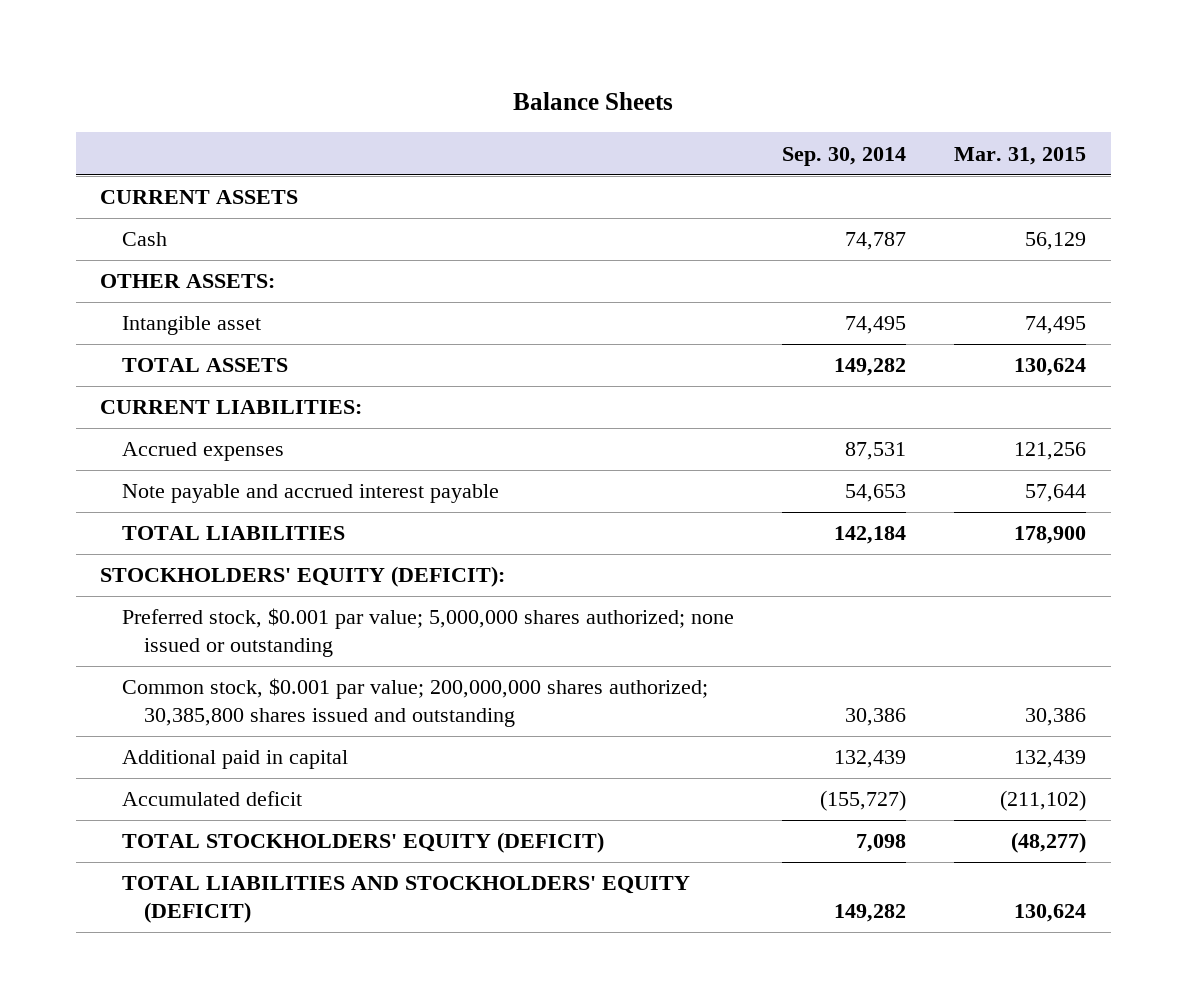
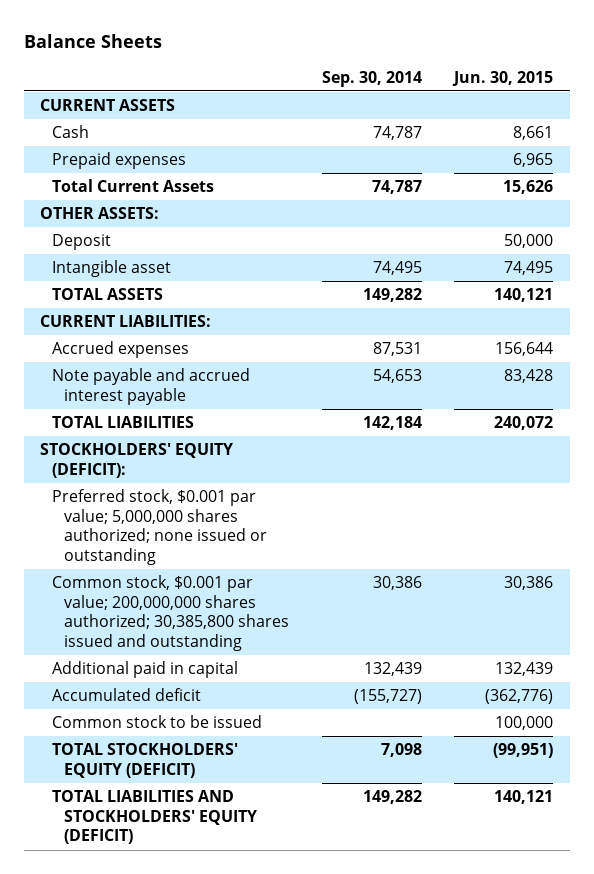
[954,146,1087,165] Mar. 31, 2015 -> none
none -> [452,70,554,86] Jun. 30, 2015
none -> [52,152,187,170] Prepaid expenses
none -> [52,179,215,193] Total Current Assets
none -> [52,234,112,251] Deposit
none -> [52,715,263,729] Common stock to be issued

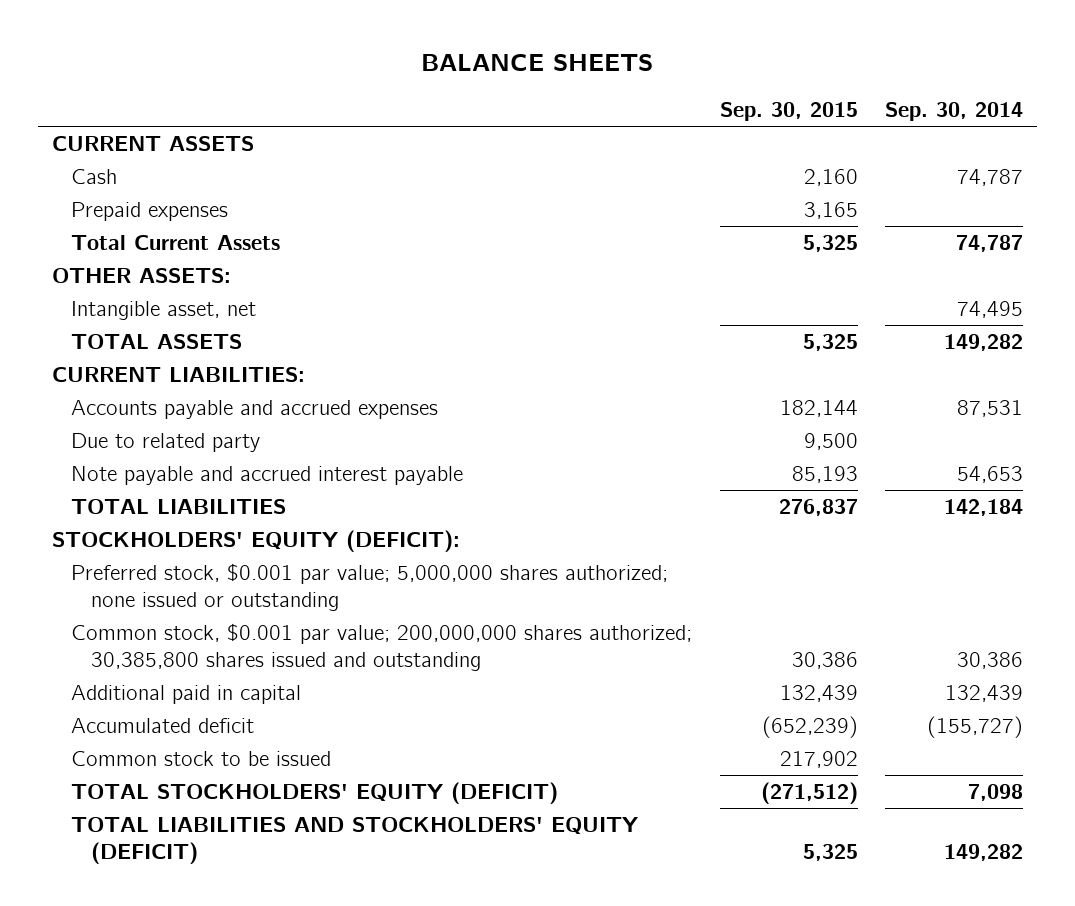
[24,34,163,49] Balance Sheets -> [421,54,654,72] BALANCE SHEETS
[452,70,554,86] Jun. 30, 2015 -> none
none -> [719,102,858,122] Sep. 30, 2015
[52,234,112,251] Deposit -> none
[52,260,172,278] Intangible asset -> [71,301,257,321] Intangible asset, net
[52,341,190,359] Accrued expenses -> [71,400,439,420] Accounts payable and accrued expenses
none -> [71,433,261,453] Due to related party

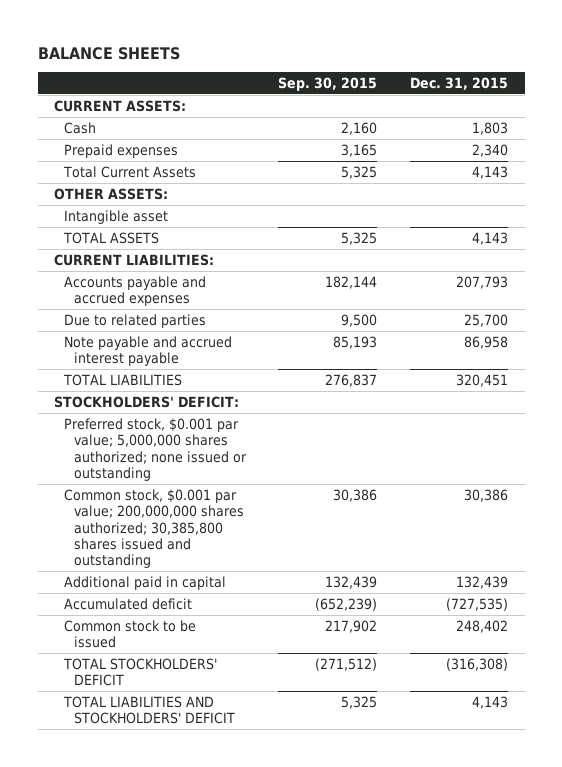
[885,102,1024,122] Sep. 30, 2014 -> none
none -> [410,77,509,91] Dec. 31, 2015
[51,136,254,152] CURRENT ASSETS -> [53,99,186,112] CURRENT ASSETS:
[71,301,257,321] Intangible asset, net -> [63,209,168,224] Intangible asset
[71,433,261,453] Due to related party -> [63,313,206,328] Due to related parties
[51,530,460,553] STOCKHOLDERS' EQUITY (DEFICIT): -> [53,395,239,408] STOCKHOLDERS' DEFICIT:
[71,782,559,805] TOTAL STOCKHOLDERS' EQUITY (DEFICIT) -> [62,657,217,687] TOTAL STOCKHOLDERS' DEFICIT
[71,817,640,864] TOTAL LIABILITIES AND STOCKHOLDERS' EQUITY (DEFICIT) -> [62,695,235,725] TOTAL LIABILITIES AND STOCKHOLDERS' DEFICIT

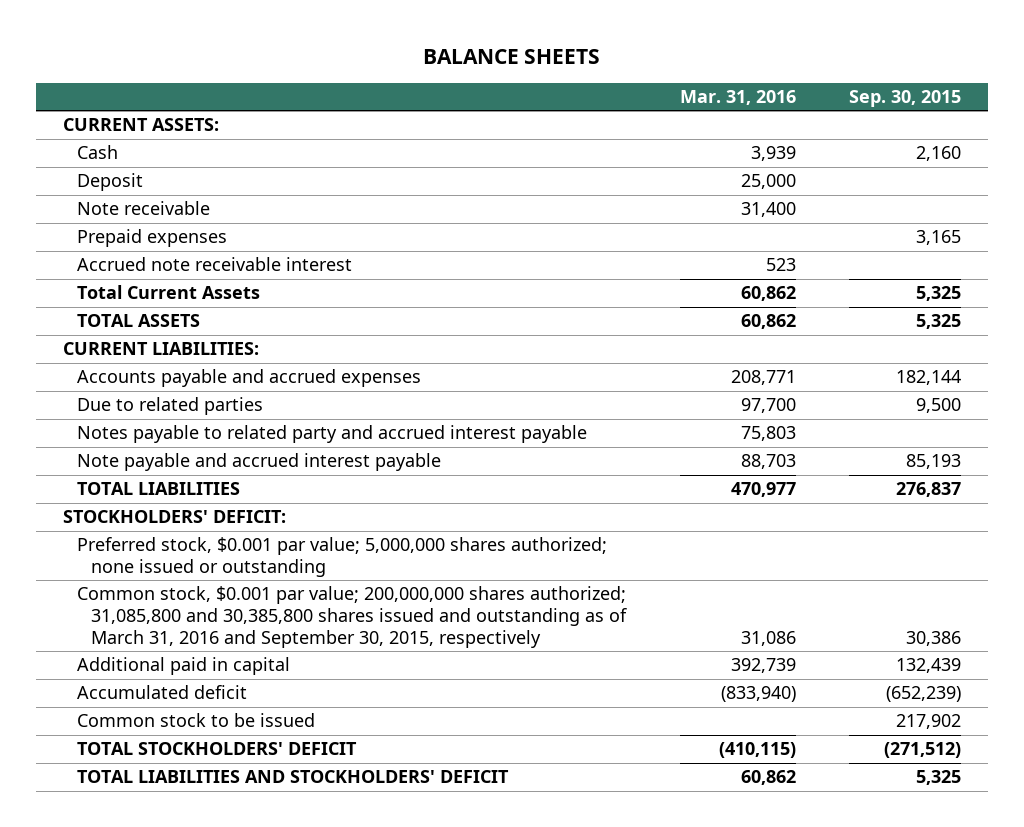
[410,77,509,91] Dec. 31, 2015 -> none
none -> [679,89,796,105] Mar. 31, 2016
none -> [77,173,144,192] Deposit
none -> [77,201,211,216] Note receivable
none -> [77,257,353,272] Accrued note receivable interest
[53,187,168,200] OTHER ASSETS: -> none
[63,209,168,224] Intangible asset -> none
none -> [77,425,588,444] Notes payable to related party and accrued interest payable
[63,488,244,569] Common stock, $0.001 par value; 200,000,000 shares authorized; 30,385,800 shares issued and outstanding -> [77,586,628,648] Common stock, $0.001 par value; 200,000,000 shares authorized; 31,085,800 and 30,385,800 shares issued and outstanding as of March 31, 2016 and September 30, 2015, respectively

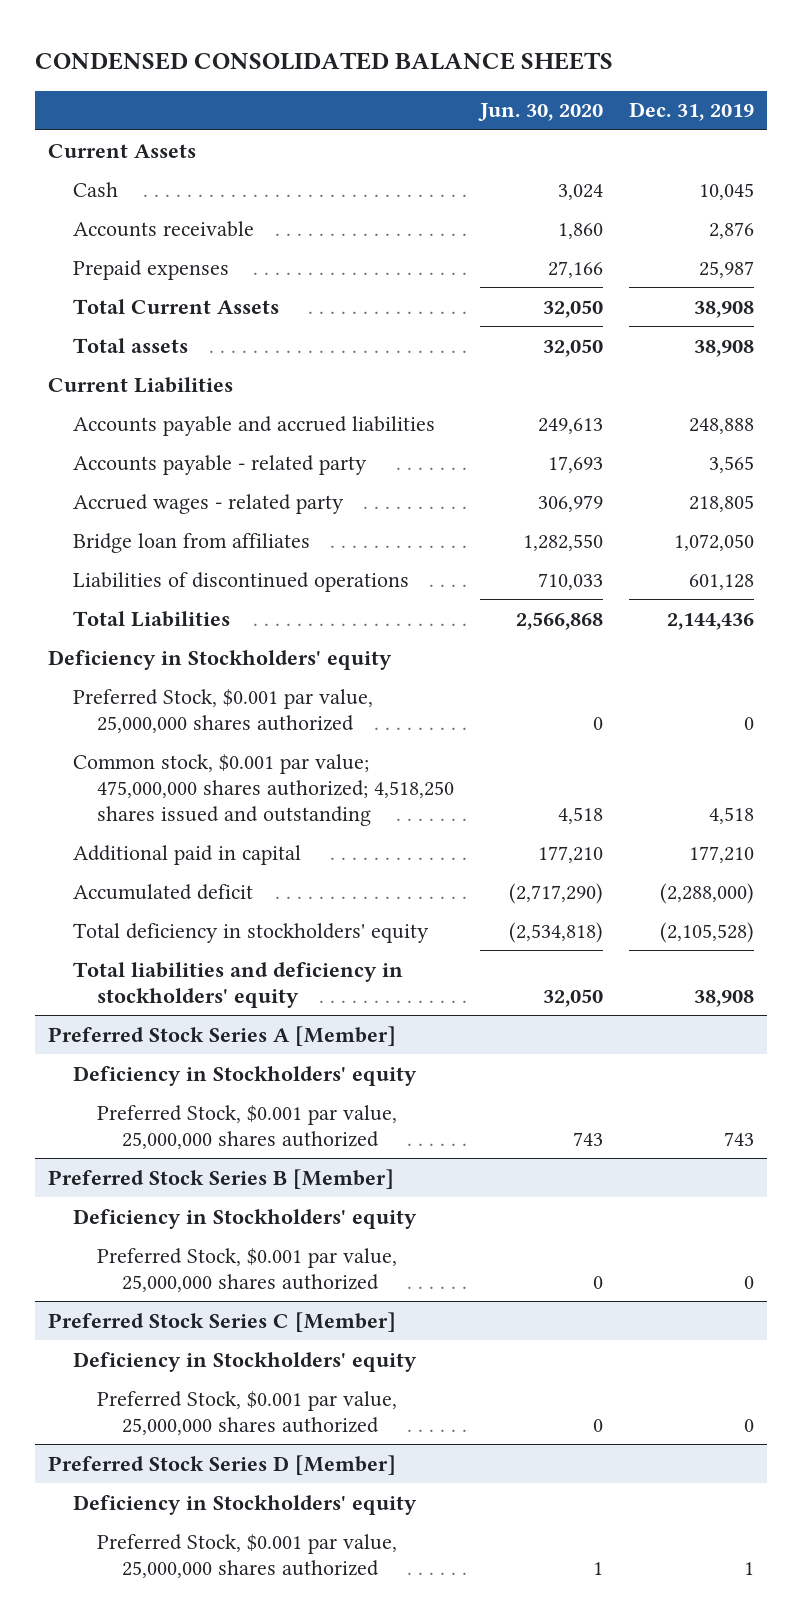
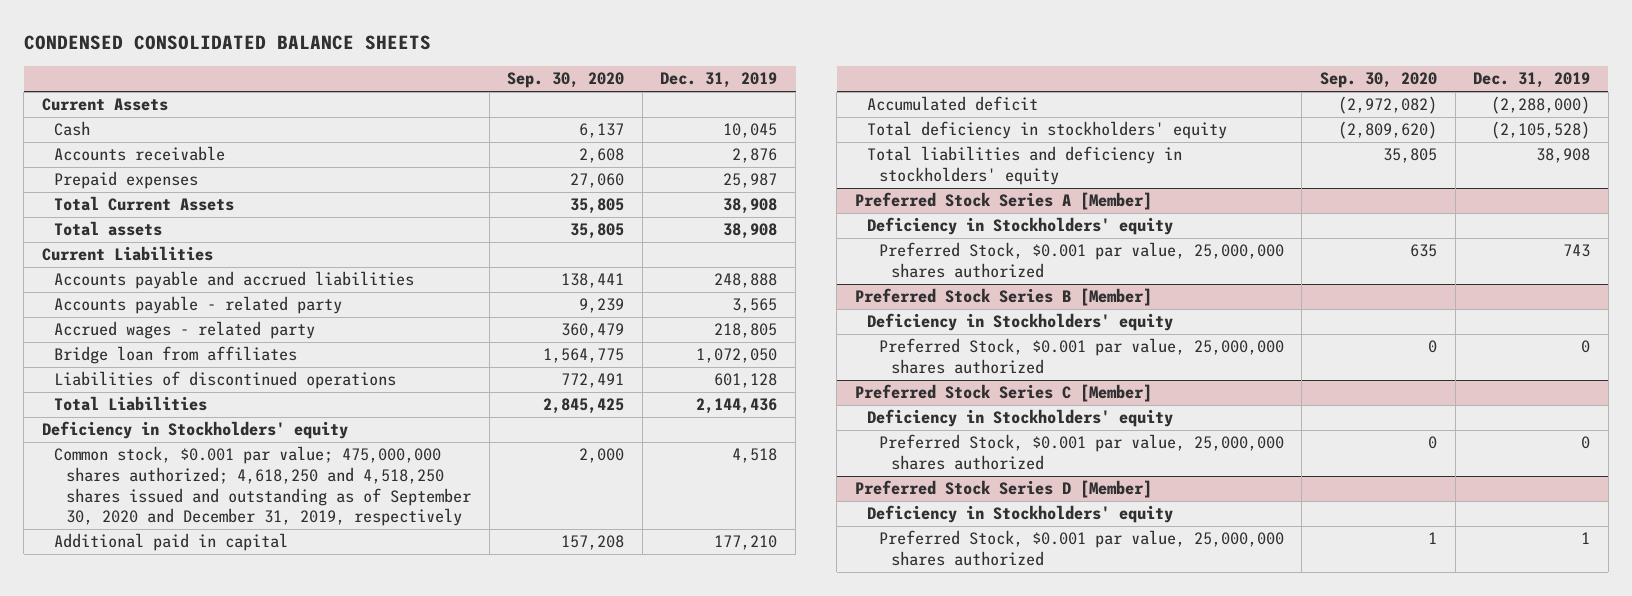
[478,103,604,122] Jun. 30, 2020 -> none
none -> [507,72,625,89] Sep. 30, 2020
[72,688,373,733] Preferred Stock, $0.001 par value, 25,000,000 shares authorized -> none
[72,753,455,826] Common stock, $0.001 par value; 475,000,000 shares authorized; 4,518,250 shares issued and outstanding -> [53,446,471,527] Common stock, $0.001 par value; 475,000,000 shares authorized; 4,618,250 and 4,518,250 shares issued and outstanding as of September 30, 2020 and December 31, 2019, respectively

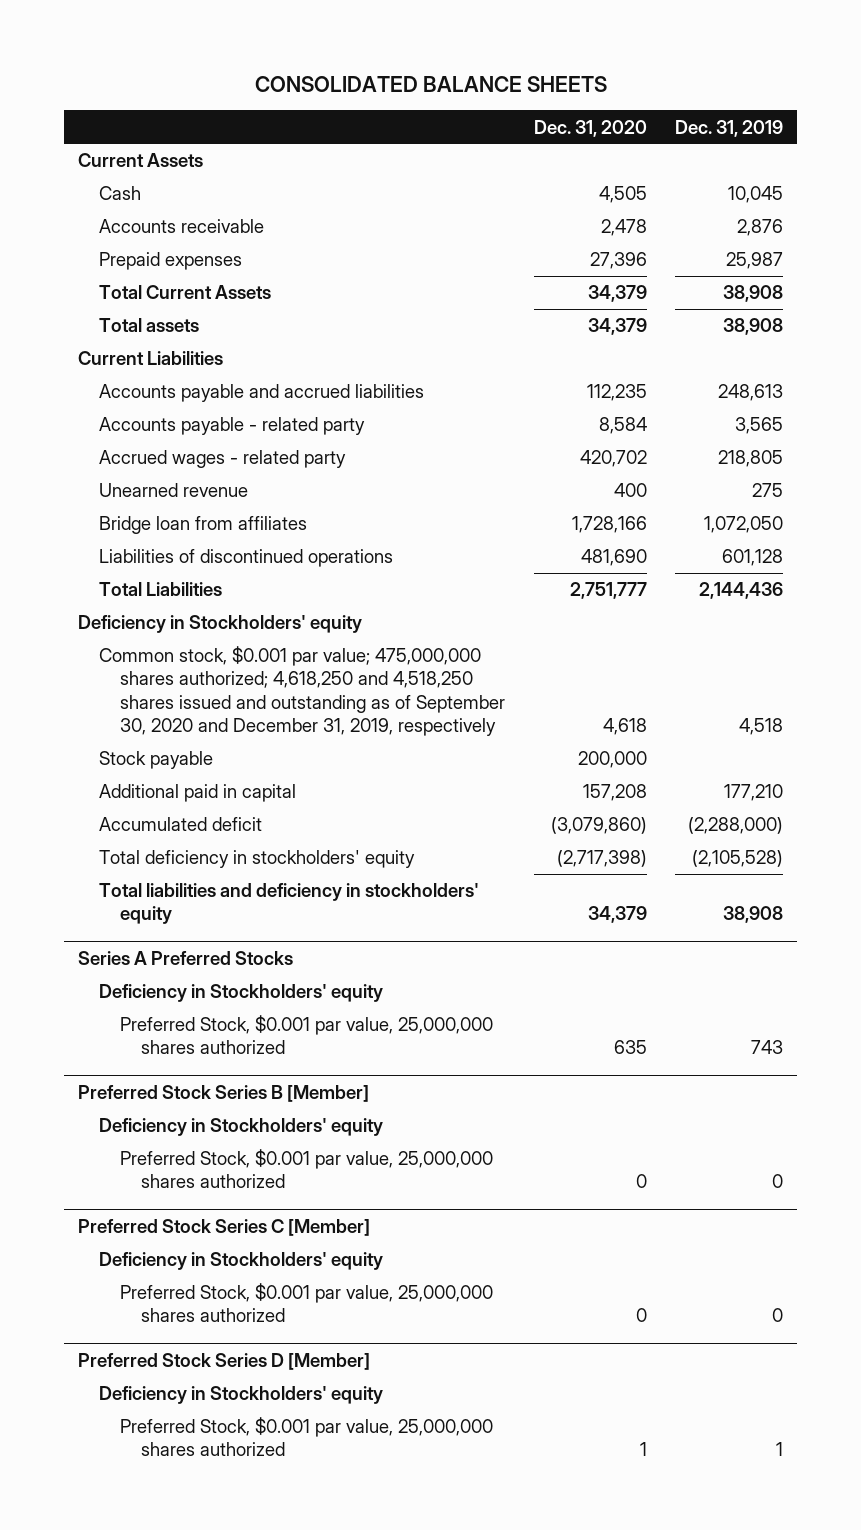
[23,35,431,51] CONDENSED CONSOLIDATED BALANCE SHEETS -> [254,76,607,93] CONSOLIDATED BALANCE SHEETS
[507,72,625,89] Sep. 30, 2020 -> none
none -> [533,119,647,137] Dec. 31, 2020
[714,273,778,289] 248,888 -> [718,384,784,402] 248,613
none -> [99,483,249,498] Unearned revenue
none -> [99,751,214,770] Stock payable
[854,192,1152,211] Preferred Stock Series A [Member] -> [78,950,294,965] Series A Preferred Stocks

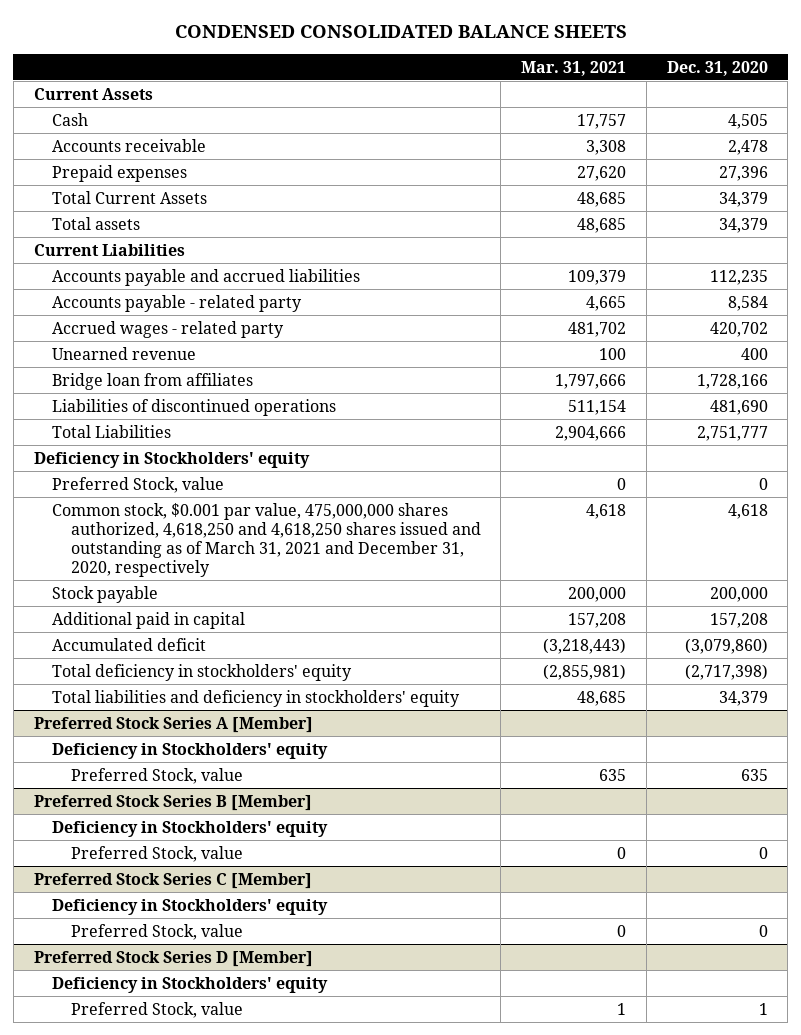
[254,76,607,93] CONSOLIDATED BALANCE SHEETS -> [174,25,627,39] CONDENSED CONSOLIDATED BALANCE SHEETS
[675,119,784,137] Dec. 31, 2019 -> none
none -> [521,60,627,76] Mar. 31, 2021
none -> [52,476,225,493] Preferred Stock, value
[99,646,506,736] Common stock, $0.001 par value; 475,000,000 shares authorized; 4,618,250 and 4,518,250 shares issued and outstanding as of September 30, 2020 and December 31, 2019, respectively -> [52,502,481,577] Common stock, $0.001 par value, 475,000,000 shares authorized, 4,618,250 and 4,618,250 shares issued and outstanding as of March 31, 2021 and December 31, 2020, respectively
[78,950,294,965] Series A Preferred Stocks -> [33,716,313,733] Preferred Stock Series A [Member]
[120,1015,494,1055] Preferred Stock, $0.001 par value, 25,000,000 shares authorized -> [70,767,243,784] Preferred Stock, value
[120,1149,494,1189] Preferred Stock, $0.001 par value, 25,000,000 shares authorized -> [70,845,243,862] Preferred Stock, value
[120,1283,494,1323] Preferred Stock, $0.001 par value, 25,000,000 shares authorized -> [70,923,243,940] Preferred Stock, value
[120,1417,494,1457] Preferred Stock, $0.001 par value, 25,000,000 shares authorized -> [70,1001,243,1018] Preferred Stock, value

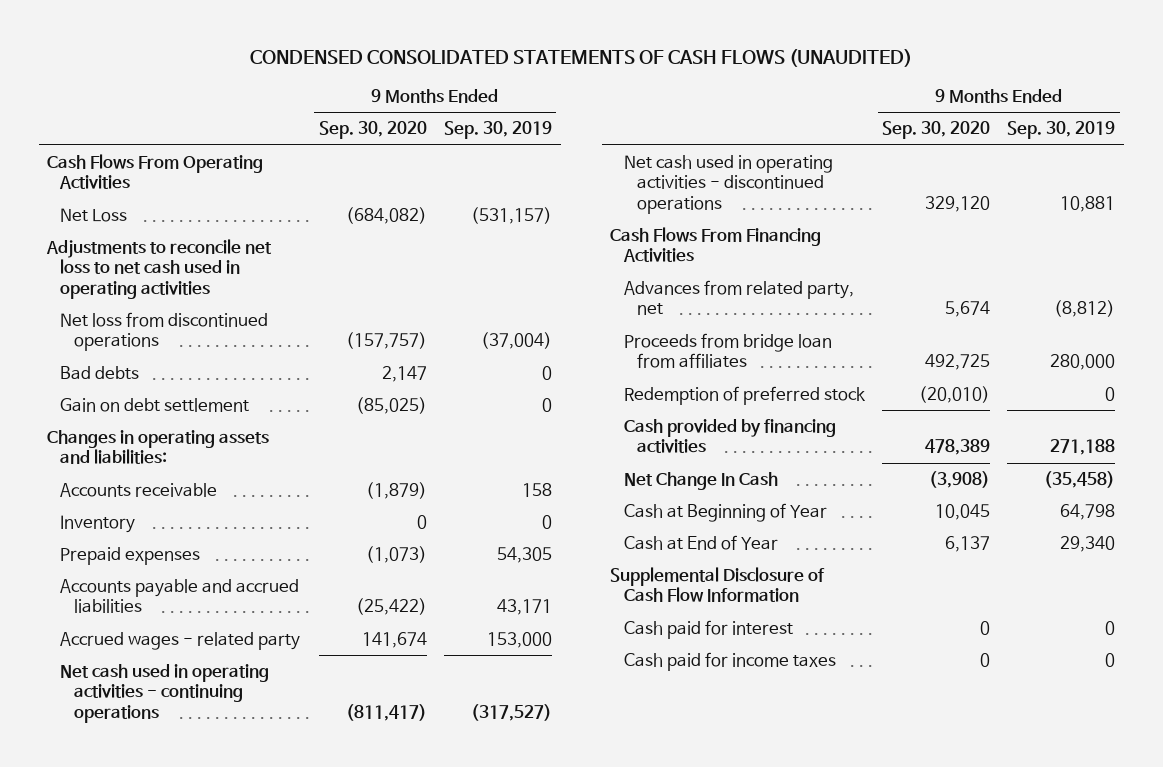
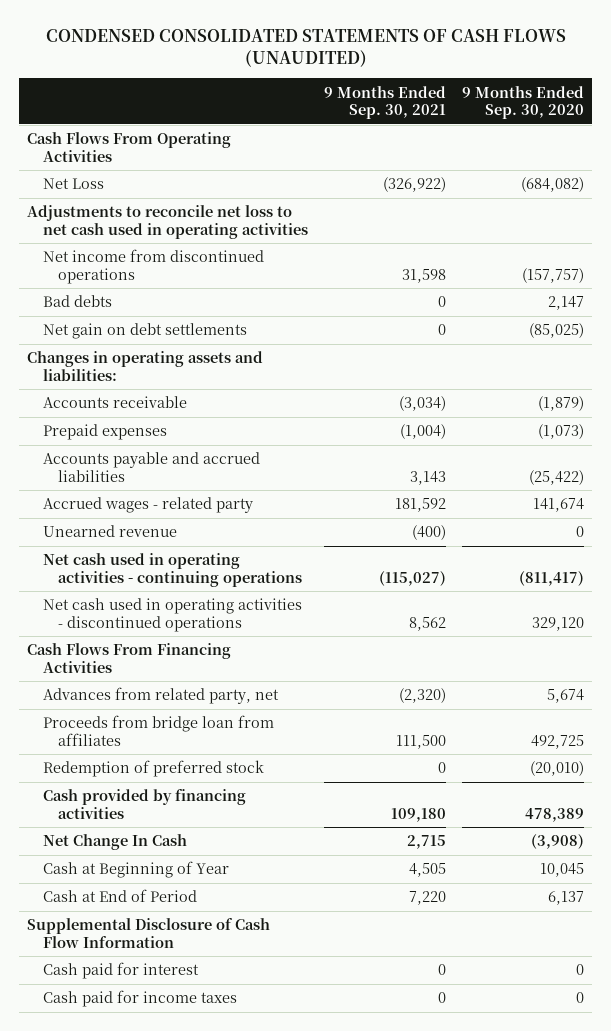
[444,121,553,140] Sep. 30, 2019 -> none
none -> [323,85,446,119] 9 Months Ended Sep. 30, 2021
[60,311,269,352] Net loss from discontinued operations -> [42,249,264,284] Net income from discontinued operations
[60,397,250,412] Gain on debt settlement -> [42,323,247,340] Net gain on debt settlements
[60,514,136,533] Inventory -> none
none -> [42,525,177,538] Unearned revenue
[623,534,778,550] Cash at End of Year -> [42,889,197,903] Cash at End of Period

